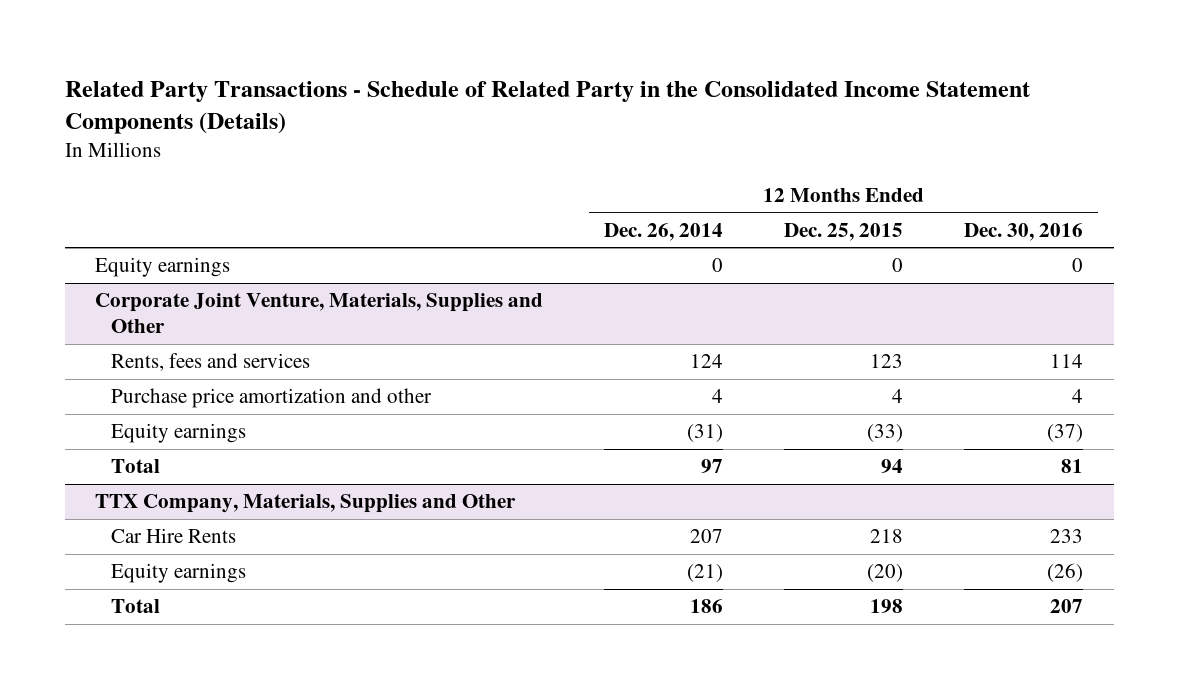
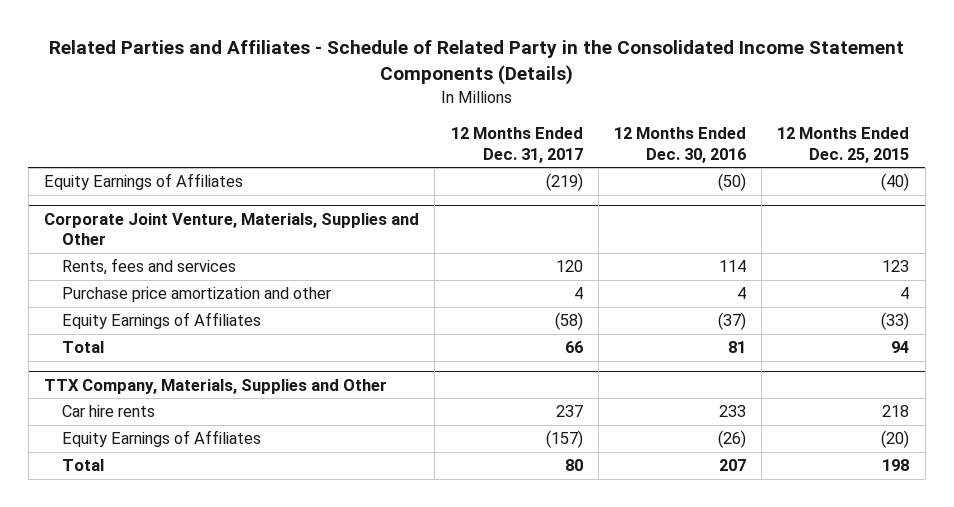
[64,81,1030,135] Related Party Transactions - Schedule of Related Party in the Consolidated Income Statement Components (Details) -> [48,40,904,86] Related Parties and Affiliates - Schedule of Related Party in the Consolidated Income Statement Components (Details)
[604,222,724,241] Dec. 26, 2014 -> none
none -> [450,126,583,163] 12 Months Ended Dec. 31, 2017
[95,257,231,278] Equity earnings -> [44,173,244,191] Equity Earnings of Affiliates
[892,258,904,273] 0 -> [881,173,910,192] (40)
[1072,258,1084,273] 0 -> [717,173,746,192] (50)
[111,423,247,444] Equity earnings -> [62,312,262,330] Equity Earnings of Affiliates
[111,528,237,544] Car Hire Rents -> [62,405,156,418] Car hire rents
[111,563,247,584] Equity earnings -> [62,430,262,448] Equity Earnings of Affiliates

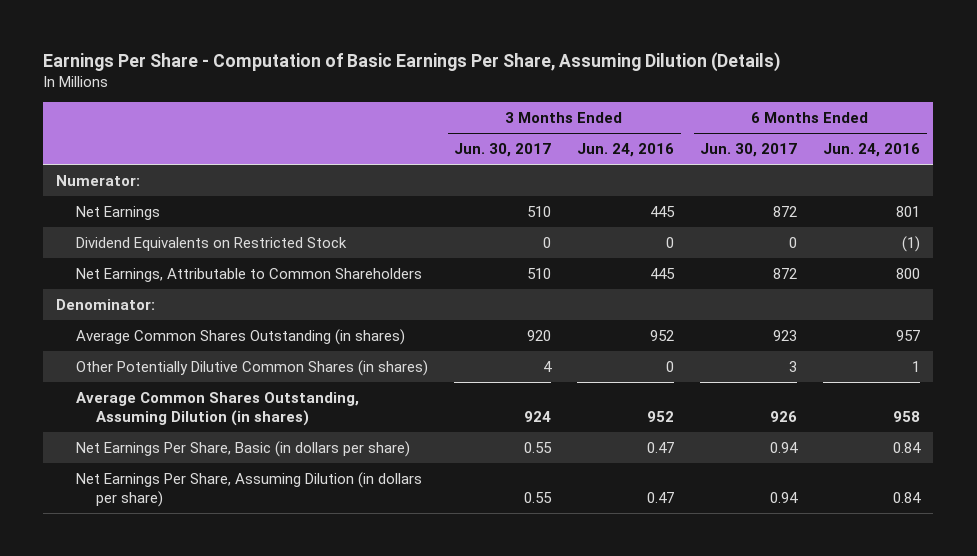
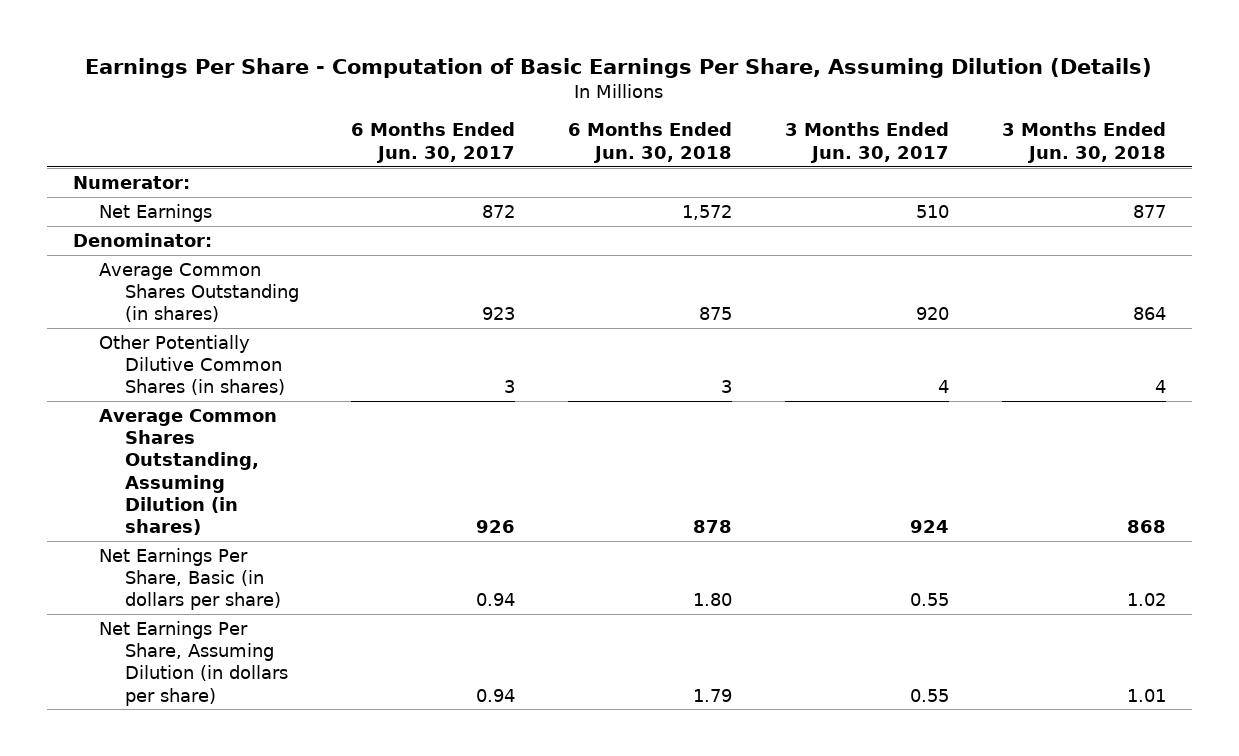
[577,143,675,158] Jun. 24, 2016 -> none
[823,143,921,158] Jun. 24, 2016 -> none
none -> [568,122,733,163] 6 Months Ended Jun. 30, 2018
none -> [1001,122,1166,163] 3 Months Ended Jun. 30, 2018
[76,236,348,251] Dividend Equivalents on Restricted Stock -> none
[76,267,423,282] Net Earnings, Attributable to Common Shareholders -> none

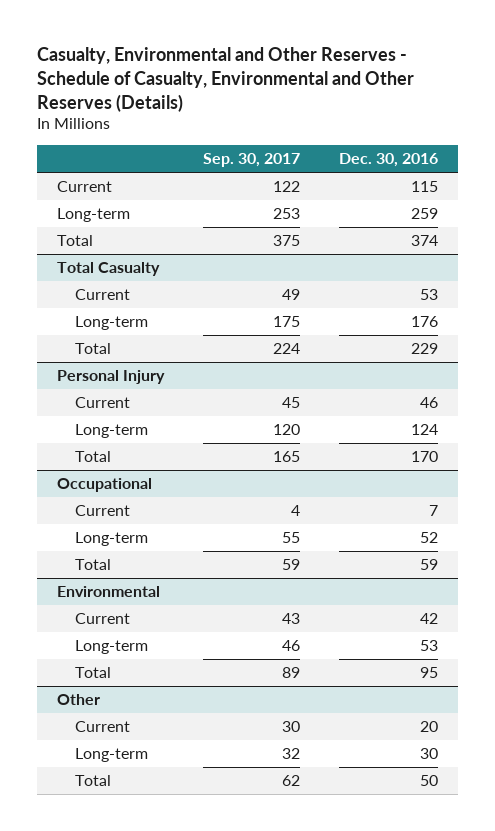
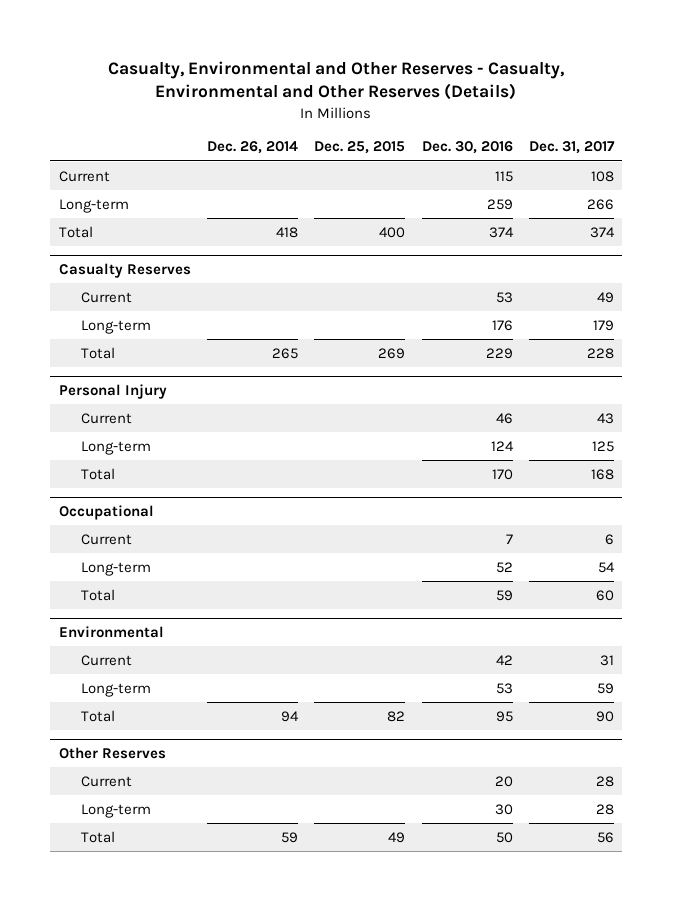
[37,47,415,112] Casualty, Environmental and Other Reserves - Schedule of Casualty, Environmental and Other Reserves (Details) -> [108,60,565,101] Casualty, Environmental and Other Reserves - Casualty, Environmental and Other Reserves (Details)
[203,152,301,167] Sep. 30, 2017 -> none
none -> [206,141,298,155] Dec. 26, 2014
none -> [314,141,406,155] Dec. 25, 2015
none -> [528,141,615,155] Dec. 31, 2017
[56,262,160,277] Total Casualty -> [58,262,191,278] Casualty Reserves
[56,694,100,706] Other -> [58,746,166,759] Other Reserves

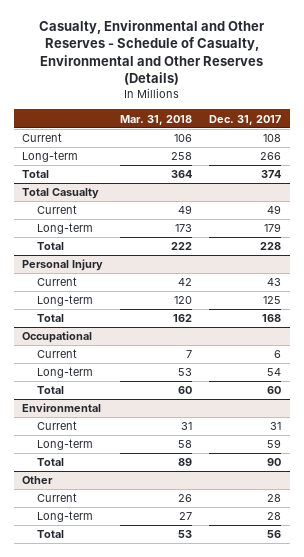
[108,60,565,101] Casualty, Environmental and Other Reserves - Casualty, Environmental and Other Reserves (Details) -> [38,20,265,86] Casualty, Environmental and Other Reserves - Schedule of Casualty, Environmental and Other Reserves (Details)
[206,141,298,155] Dec. 26, 2014 -> none
[314,141,406,155] Dec. 25, 2015 -> none
[421,141,513,155] Dec. 30, 2016 -> none
none -> [120,114,193,125] Mar. 31, 2018
[58,262,191,278] Casualty Reserves -> [22,188,100,200] Total Casualty
[58,746,166,759] Other Reserves -> [22,476,54,485] Other

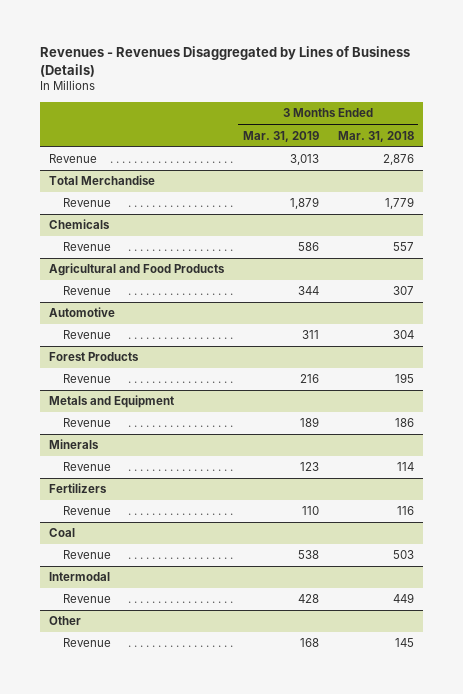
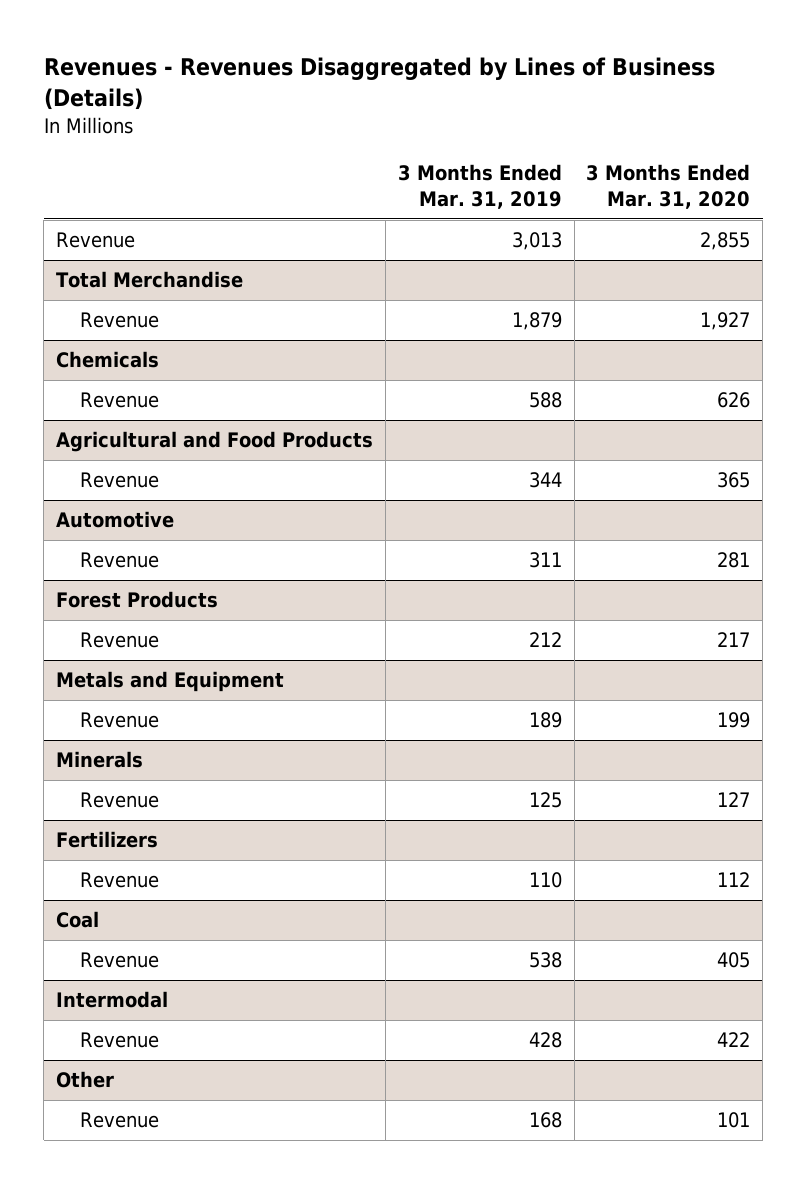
[337,130,414,142] Mar. 31, 2018 -> none
none -> [586,164,751,210] 3 Months Ended Mar. 31, 2020
[297,242,319,252] 586 -> [528,392,562,409] 588
[299,374,319,384] 216 -> [528,632,562,648] 212
[299,462,319,472] 123 -> [528,792,562,809] 125

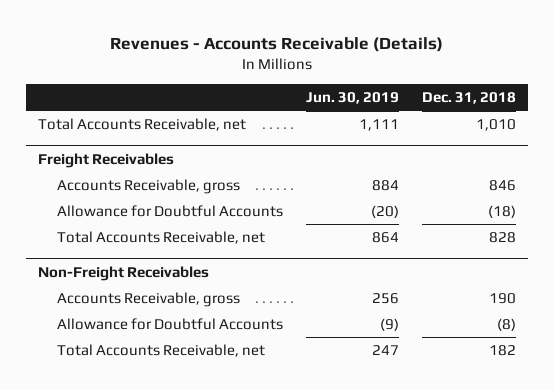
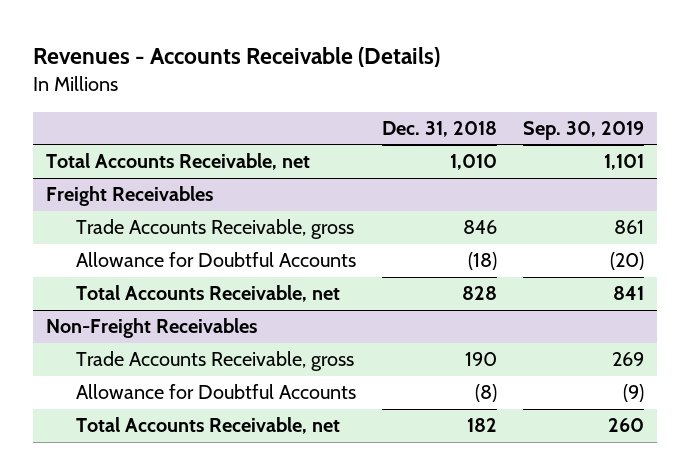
[305,91,399,104] Jun. 30, 2019 -> none
none -> [523,120,645,140] Sep. 30, 2019
[56,178,240,194] Accounts Receivable, gross -> [76,219,355,240] Trade Accounts Receivable, gross
[56,291,240,307] Accounts Receivable, gross -> [76,351,355,372] Trade Accounts Receivable, gross

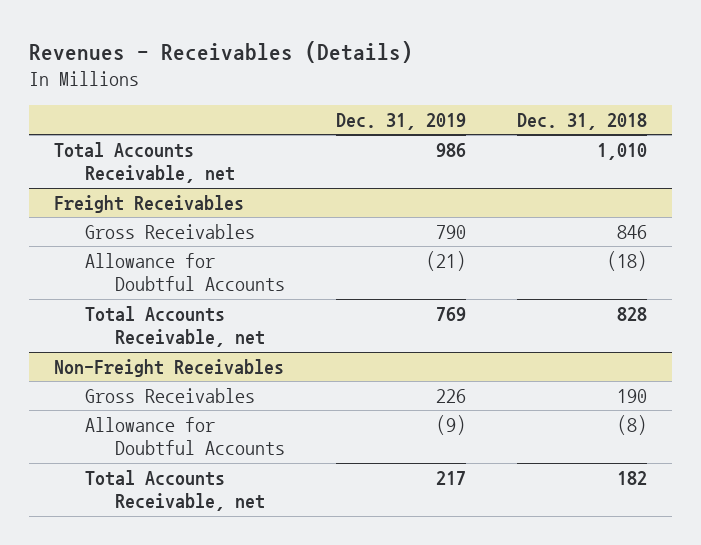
[32,47,440,68] Revenues - Accounts Receivable (Details) -> [28,40,413,63] Revenues - Receivables (Details)
[523,120,645,140] Sep. 30, 2019 -> none
none -> [335,112,466,130] Dec. 31, 2019
[76,219,355,240] Trade Accounts Receivable, gross -> [84,223,255,239] Gross Receivables
[76,351,355,372] Trade Accounts Receivable, gross -> [84,387,255,403] Gross Receivables

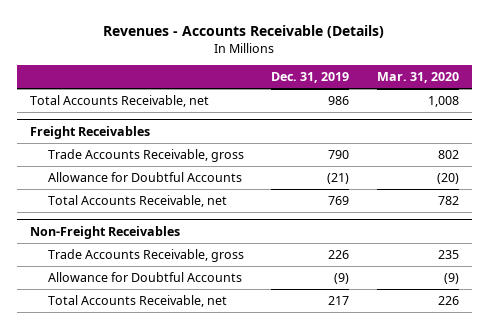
[28,40,413,63] Revenues - Receivables (Details) -> [103,24,385,38] Revenues - Accounts Receivable (Details)
[516,112,647,130] Dec. 31, 2018 -> none
none -> [376,72,459,84] Mar. 31, 2020
[84,223,255,239] Gross Receivables -> [48,149,245,163] Trade Accounts Receivable, gross
[84,387,255,403] Gross Receivables -> [48,249,245,263] Trade Accounts Receivable, gross

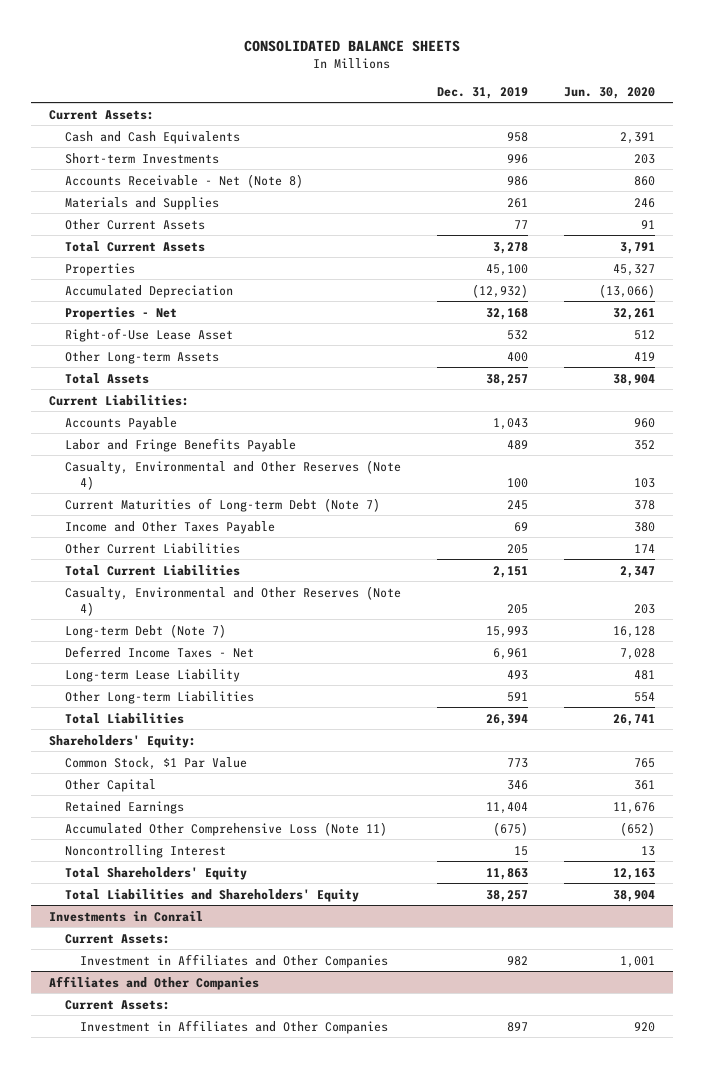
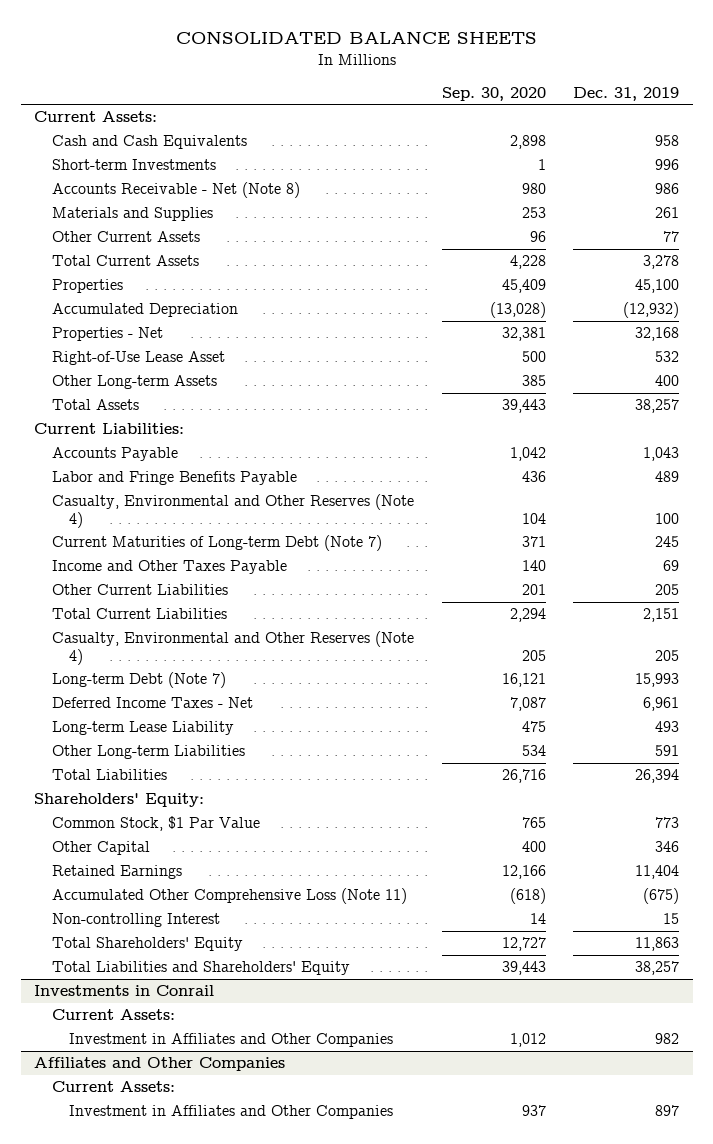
[564,86,656,99] Jun. 30, 2020 -> none
none -> [441,86,546,101] Sep. 30, 2020
[64,844,226,858] Noncontrolling Interest -> [51,913,220,928] Non-controlling Interest

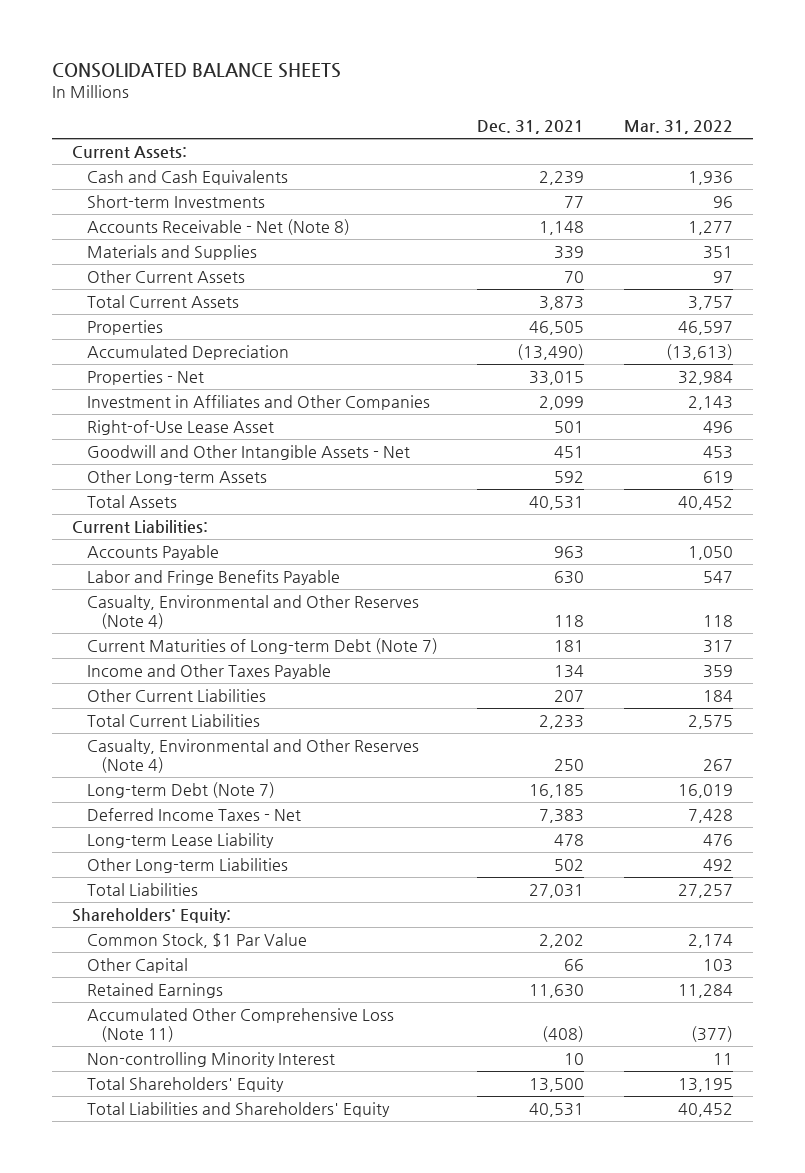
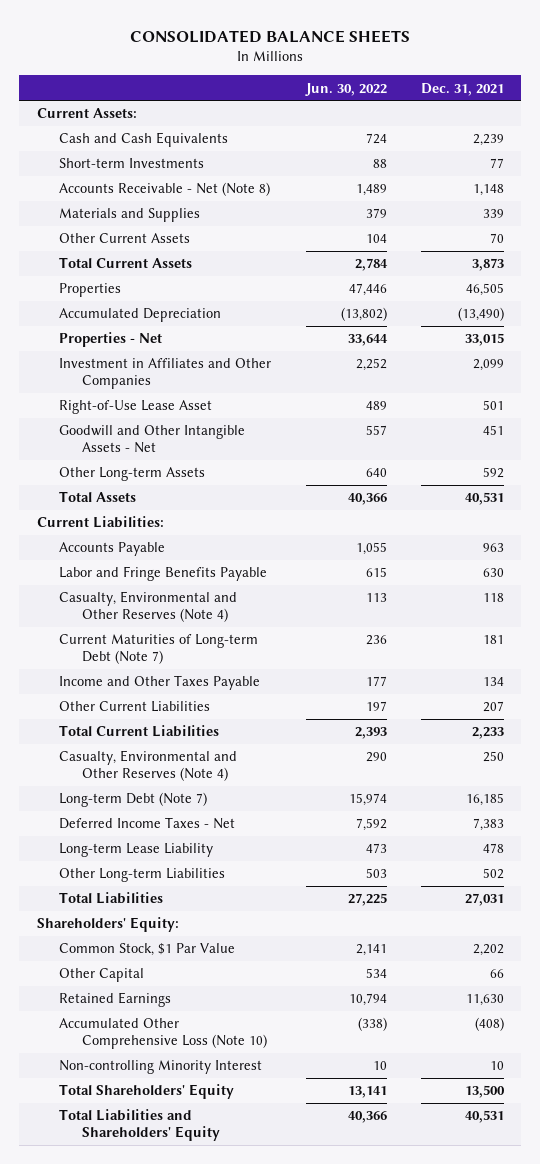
[624,119,734,134] Mar. 31, 2022 -> none
none -> [304,82,387,96] Jun. 30, 2022
[86,1008,394,1042] Accumulated Other Comprehensive Loss (Note 11) -> [59,1018,267,1049] Accumulated Other Comprehensive Loss (Note 10)

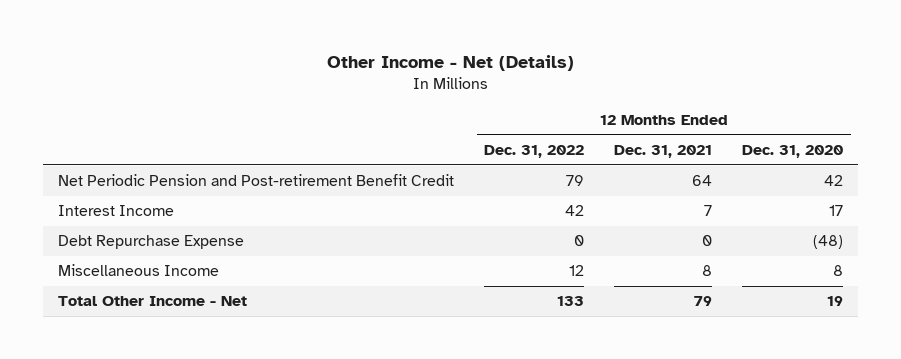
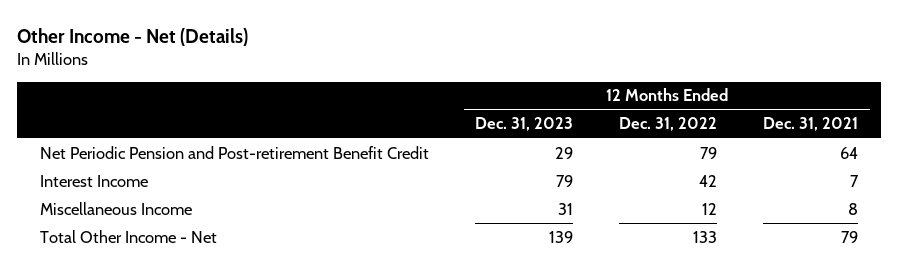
[742,145,844,159] Dec. 31, 2020 -> none
none -> [475,117,574,132] Dec. 31, 2023
[58,235,245,250] Debt Repurchase Expense -> none

